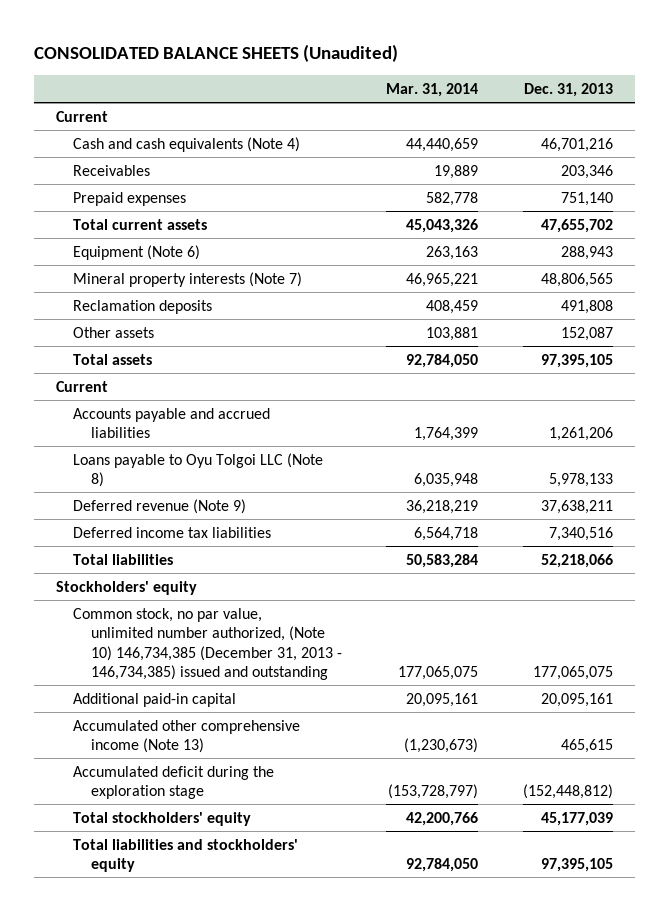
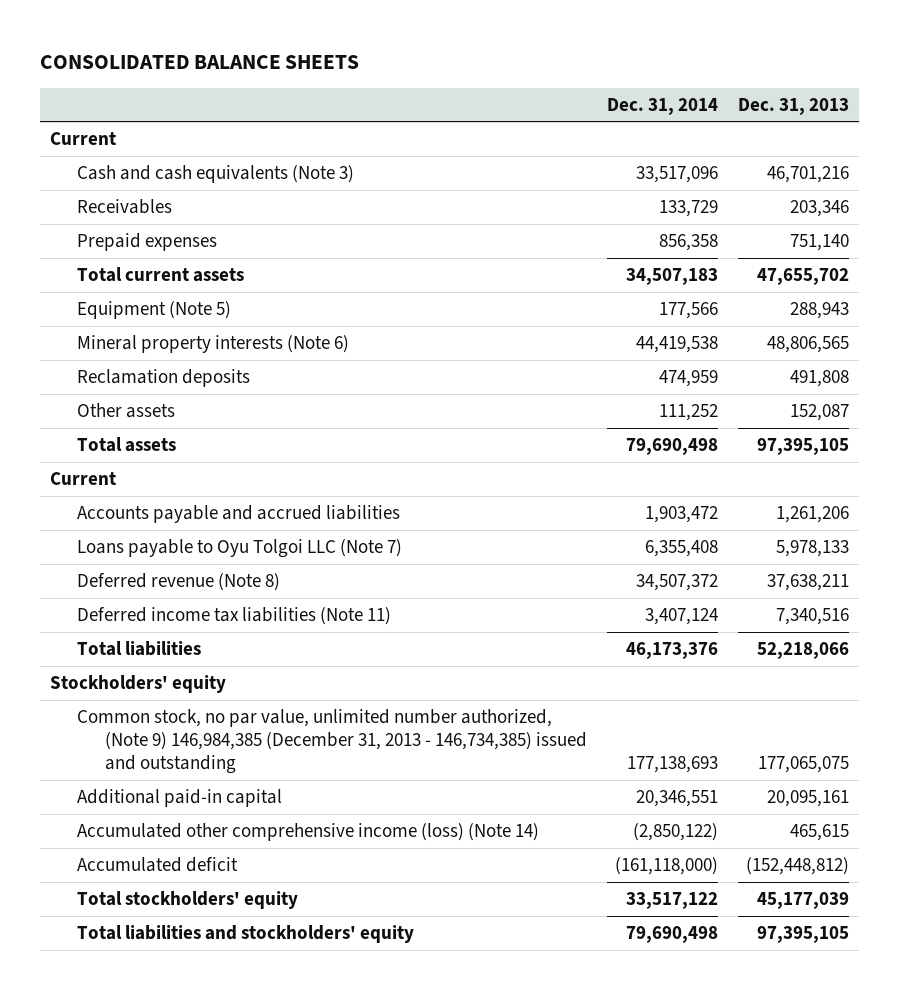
[33,43,398,62] CONSOLIDATED BALANCE SHEETS (Unaudited) -> [39,54,359,69] CONSOLIDATED BALANCE SHEETS
[386,82,479,97] Mar. 31, 2014 -> none
none -> [607,97,719,115] Dec. 31, 2014
[73,136,301,152] Cash and cash equivalents (Note 4) -> [77,165,355,184] Cash and cash equivalents (Note 3)
[73,244,201,260] Equipment (Note 6) -> [77,301,232,320] Equipment (Note 5)
[73,271,303,287] Mineral property interests (Note 7) -> [77,335,350,354] Mineral property interests (Note 6)
[73,452,324,488] Loans payable to Oyu Tolgoi LLC (Note 8) -> [77,539,403,559] Loans payable to Oyu Tolgoi LLC (Note 7)
[73,498,247,514] Deferred revenue (Note 9) -> [77,573,281,592] Deferred revenue (Note 8)
[73,526,272,538] Deferred income tax liabilities -> [77,607,392,626] Deferred income tax liabilities (Note 11)
[73,607,342,681] Common stock, no par value, unlimited number authorized, (Note 10) 146,734,385 (December 31, 2013 - 146,734,385) issued and outstanding -> [77,709,588,775] Common stock, no par value, unlimited number authorized, (Note 9) 146,984,385 (December 31, 2013 - 146,734,385) issued and outstanding
[73,719,301,754] Accumulated other comprehensive income (Note 13) -> [77,823,540,842] Accumulated other comprehensive income (loss) (Note 14)
[73,765,275,800] Accumulated deficit during the exploration stage -> [77,857,239,873] Accumulated deficit

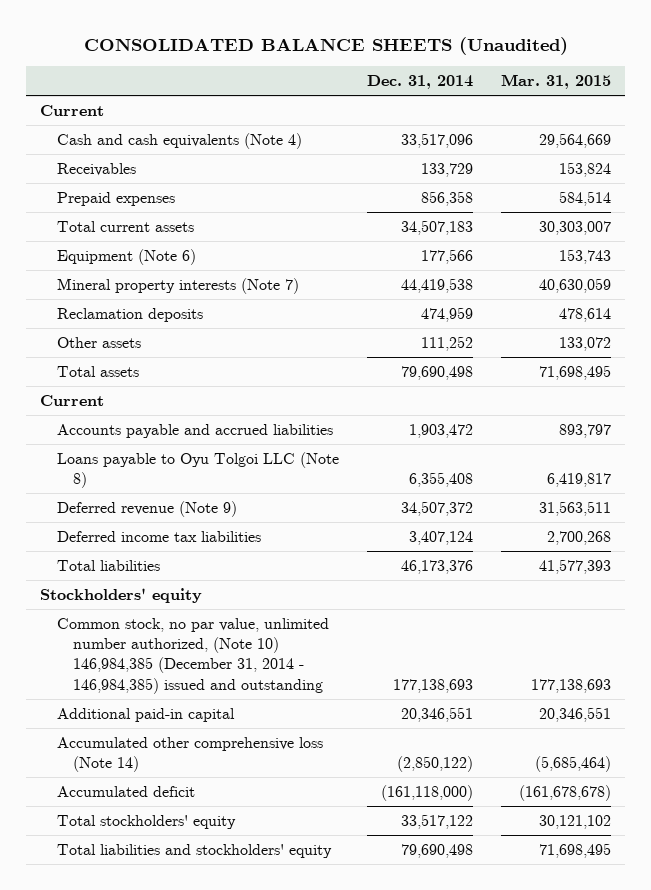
[39,54,359,69] CONSOLIDATED BALANCE SHEETS -> [83,36,568,55] CONSOLIDATED BALANCE SHEETS (Unaudited)
[737,97,849,115] Dec. 31, 2013 -> none
none -> [501,74,612,90] Mar. 31, 2015
[77,165,355,184] Cash and cash equivalents (Note 3) -> [56,132,302,149] Cash and cash equivalents (Note 4)
[77,301,232,320] Equipment (Note 5) -> [56,248,196,265] Equipment (Note 6)
[77,335,350,354] Mineral property interests (Note 6) -> [56,277,299,294] Mineral property interests (Note 7)
[77,539,403,559] Loans payable to Oyu Tolgoi LLC (Note 7) -> [56,451,339,489] Loans payable to Oyu Tolgoi LLC (Note 8)
[77,573,281,592] Deferred revenue (Note 8) -> [56,500,237,517] Deferred revenue (Note 9)
[77,607,392,626] Deferred income tax liabilities (Note 11) -> [56,530,261,542] Deferred income tax liabilities
[77,709,588,775] Common stock, no par value, unlimited number authorized, (Note 9) 146,984,385 (December 31, 2013 - 146,734,385) issued and outstanding -> [56,617,329,694] Common stock, no par value, unlimited number authorized, (Note 10) 146,984,385 (December 31, 2014 - 146,984,385) issued and outstanding
[77,823,540,842] Accumulated other comprehensive income (loss) (Note 14) -> [56,736,323,773] Accumulated other comprehensive loss (Note 14)

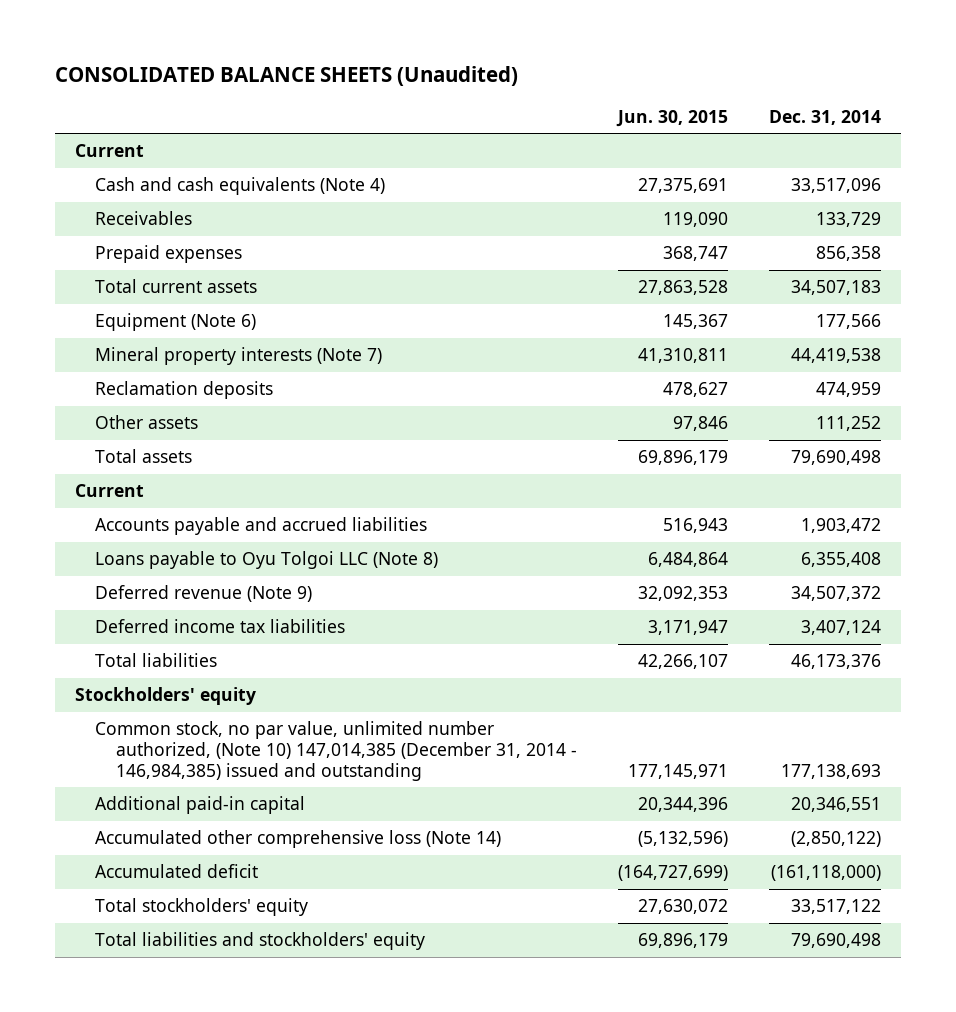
[501,74,612,90] Mar. 31, 2015 -> none
none -> [615,109,728,127] Jun. 30, 2015
[56,617,329,694] Common stock, no par value, unlimited number authorized, (Note 10) 146,984,385 (December 31, 2014 - 146,984,385) issued and outstanding -> [95,721,577,781] Common stock, no par value, unlimited number authorized, (Note 10) 147,014,385 (December 31, 2014 - 146,984,385) issued and outstanding

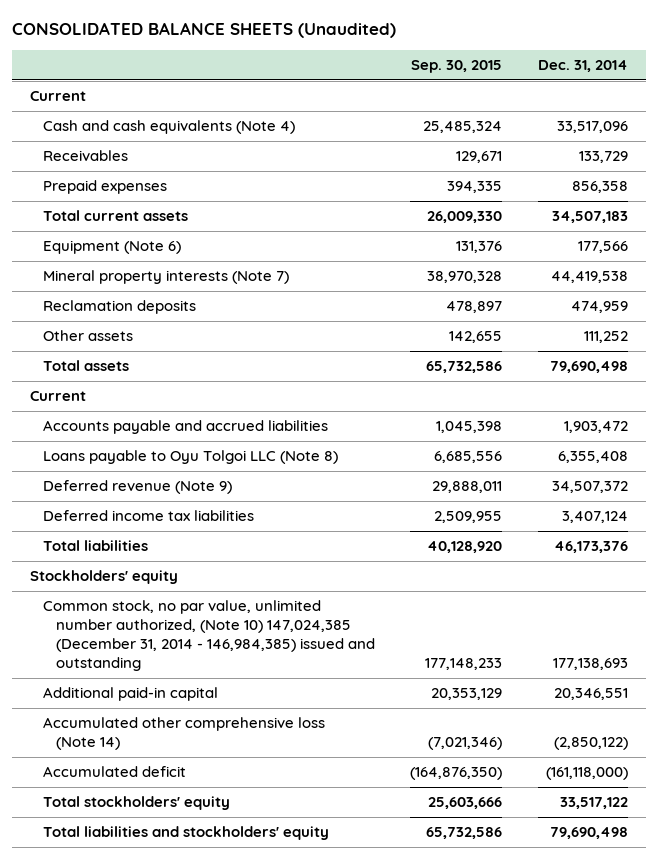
[615,109,728,127] Jun. 30, 2015 -> none
none -> [411,60,503,74] Sep. 30, 2015
[95,721,577,781] Common stock, no par value, unlimited number authorized, (Note 10) 147,014,385 (December 31, 2014 - 146,984,385) issued and outstanding -> [42,600,375,672] Common stock, no par value, unlimited number authorized, (Note 10) 147,024,385 (December 31, 2014 - 146,984,385) issued and outstanding

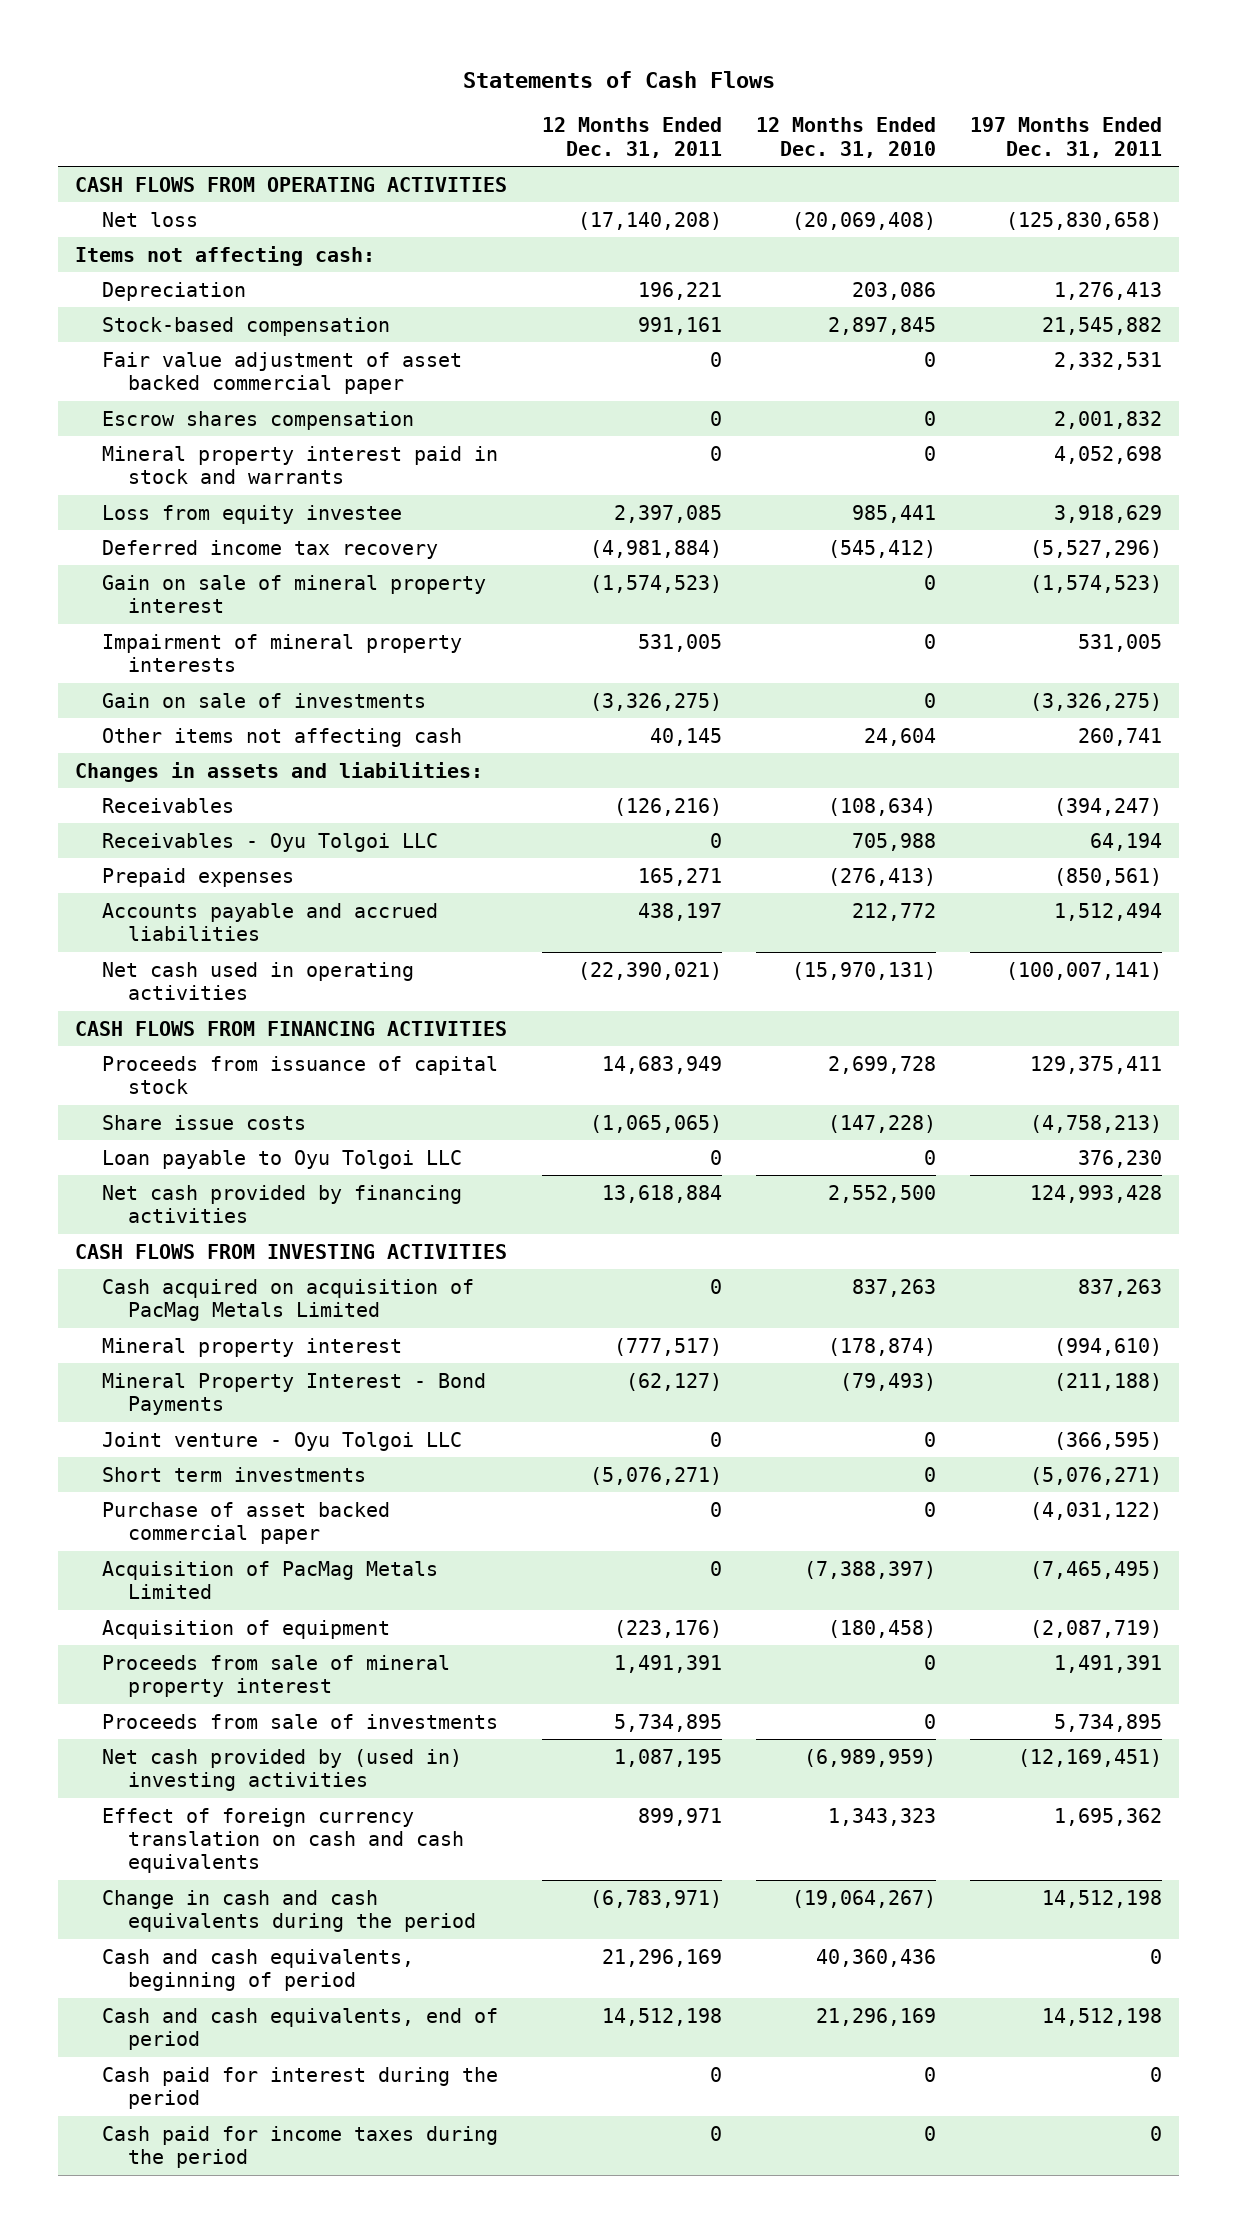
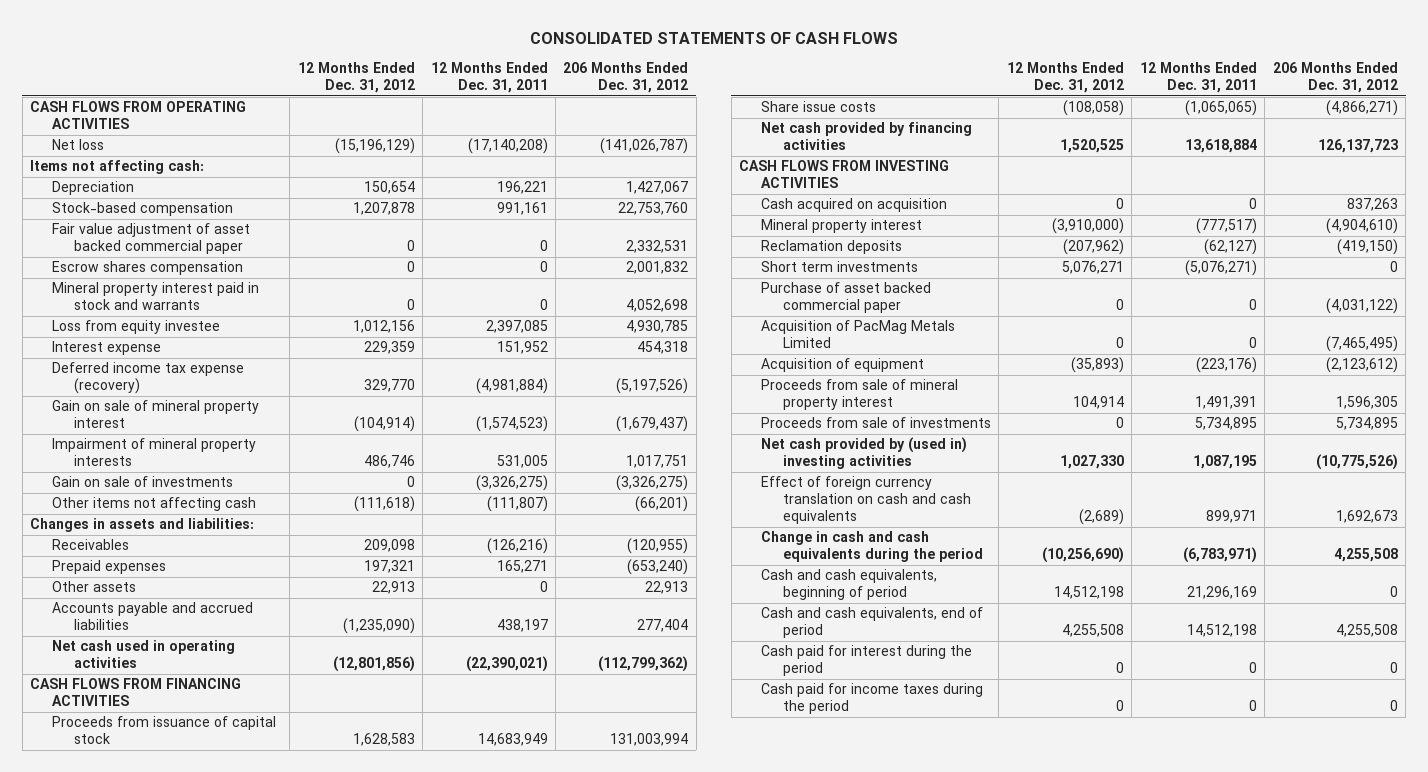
[462,71,775,89] Statements of Cash Flows -> [529,31,898,44] CONSOLIDATED STATEMENTS OF CASH FLOWS
[755,117,936,158] 12 Months Ended Dec. 31, 2010 -> none
[970,117,1163,158] 197 Months Ended Dec. 31, 2011 -> none
none -> [297,62,415,94] 12 Months Ended Dec. 31, 2012
none -> [563,62,689,94] 206 Months Ended Dec. 31, 2012
none -> [51,341,161,356] Interest expense
[101,539,438,559] Deferred income tax recovery -> [51,362,244,395] Deferred income tax expense (recovery)
[649,727,722,746] 40,145 -> [486,496,548,513] (111,807)
[101,832,438,852] Receivables - Oyu Tolgoi LLC -> none
none -> [51,581,136,593] Other assets
[101,1149,462,1169] Loan payable to Oyu Tolgoi LLC -> none
[101,1278,474,1322] Cash acquired on acquisition of PacMag Metals Limited -> [761,198,948,213] Cash acquired on acquisition
[101,1431,462,1451] Joint venture - Oyu Tolgoi LLC -> none
[101,1372,486,1416] Mineral Property Interest - Bond Payments -> [761,240,903,255] Reclamation deposits

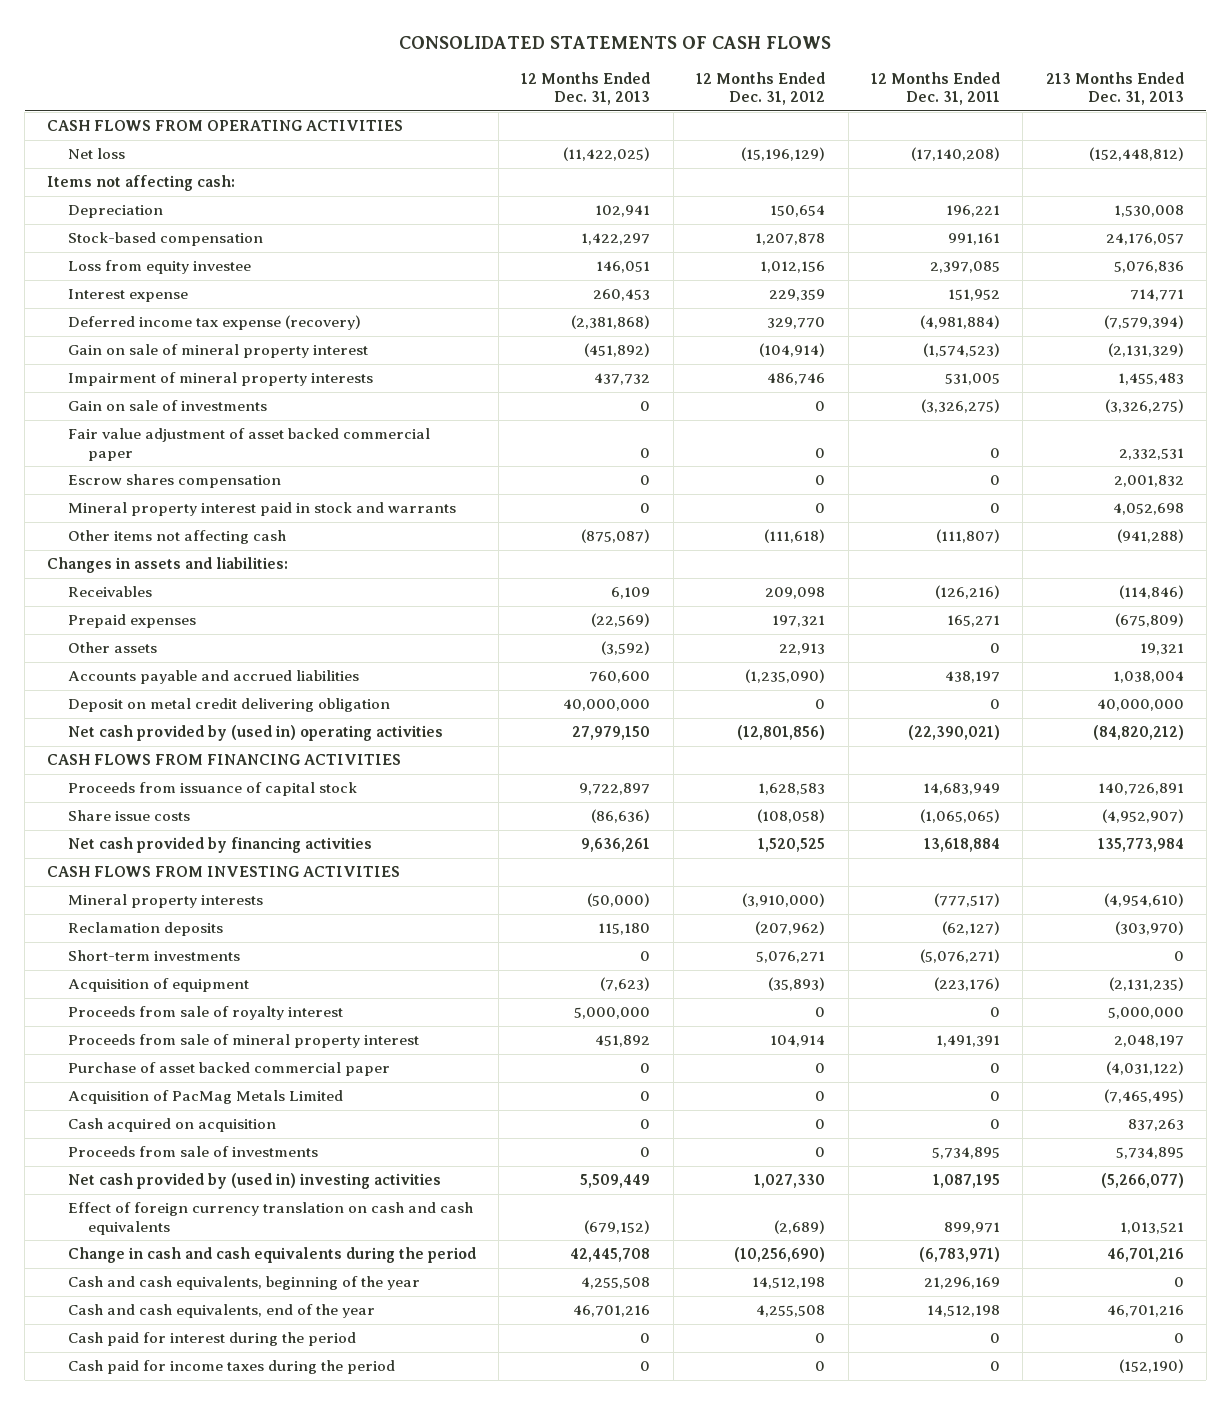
[563,62,689,94] 206 Months Ended Dec. 31, 2012 -> none
none -> [521,71,651,105] 12 Months Ended Dec. 31, 2013
none -> [1045,71,1184,105] 213 Months Ended Dec. 31, 2013
[51,223,250,255] Fair value adjustment of asset backed commercial paper -> [67,428,430,461] Fair value adjustment of asset backed commercial paper
[51,261,243,276] Escrow shares compensation -> [67,474,281,489] Escrow shares compensation
[51,282,259,311] Mineral property interest paid in stock and warrants -> [67,502,456,517] Mineral property interest paid in stock and warrants
none -> [67,698,390,713] Deposit on metal credit delivering obligation
[51,640,235,669] Net cash used in operating activities -> [67,725,443,742] Net cash provided by (used in) operating activities
[761,219,923,234] Mineral property interest -> [67,894,263,909] Mineral property interests
[761,261,919,273] Short term investments -> [67,950,240,962] Short-term investments
none -> [67,1006,343,1021] Proceeds from sale of royalty interest
[761,282,932,314] Purchase of asset backed commercial paper -> [67,1062,390,1077] Purchase of asset backed commercial paper
[761,320,956,349] Acquisition of PacMag Metals Limited -> [67,1090,343,1105] Acquisition of PacMag Metals Limited
[761,198,948,213] Cash acquired on acquisition -> [67,1118,276,1133] Cash acquired on acquisition
[761,569,938,601] Cash and cash equivalents, beginning of period -> [67,1276,420,1291] Cash and cash equivalents, beginning of the year
[761,607,984,639] Cash and cash equivalents, end of period -> [67,1304,375,1319] Cash and cash equivalents, end of the year

